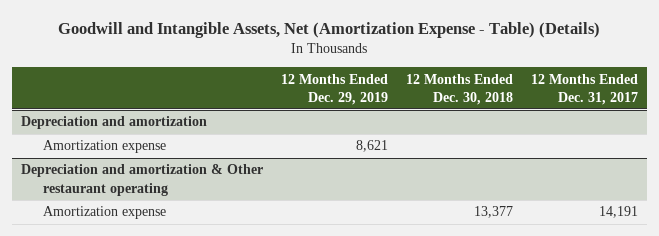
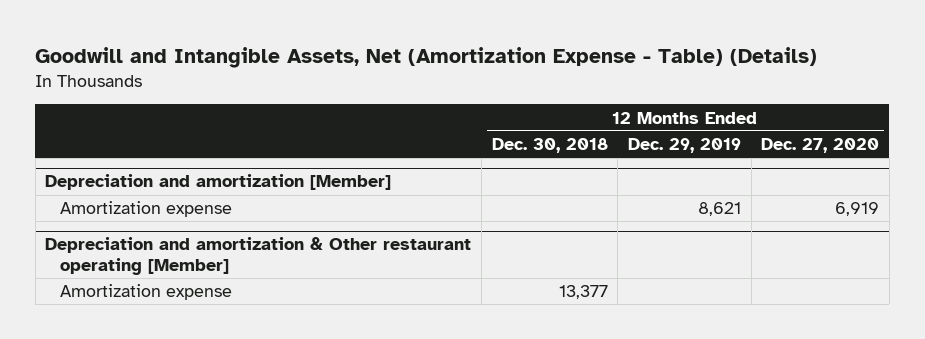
[530,73,638,105] 12 Months Ended Dec. 31, 2017 -> none
none -> [761,137,880,153] Dec. 27, 2020
[20,116,207,130] Depreciation and amortization -> [45,174,392,191] Depreciation and amortization [Member]
[20,164,263,196] Depreciation and amortization & Other restaurant operating -> [45,237,472,275] Depreciation and amortization & Other restaurant operating [Member]

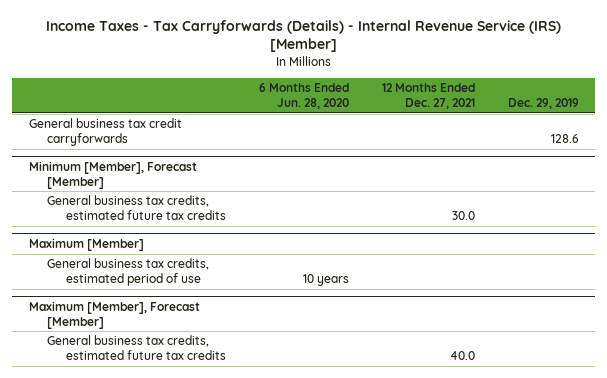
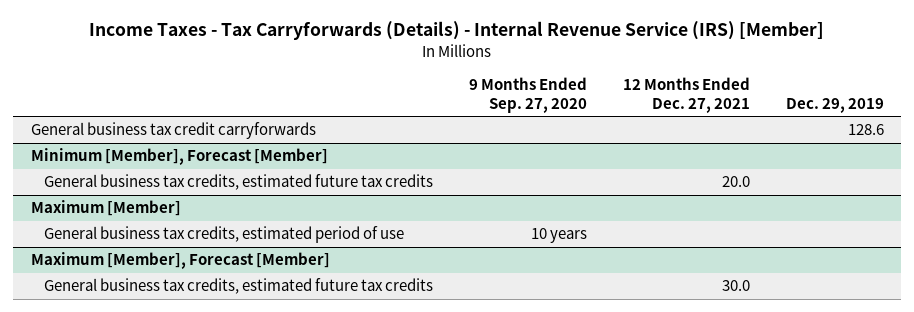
[258,83,349,109] 6 Months Ended Jun. 28, 2020 -> none
none -> [468,77,587,113] 9 Months Ended Sep. 27, 2020
[451,211,475,221] 30.0 -> [721,176,750,188] 20.0
[449,351,475,361] 40.0 -> [721,280,750,292] 30.0

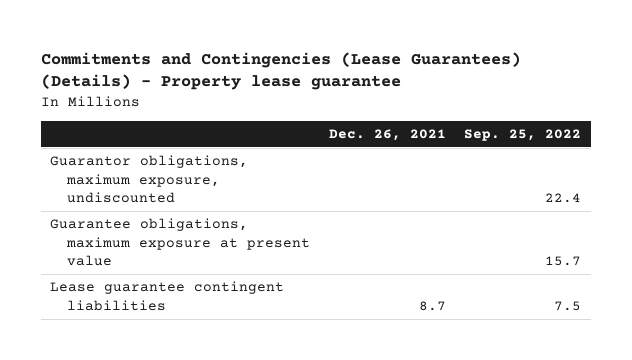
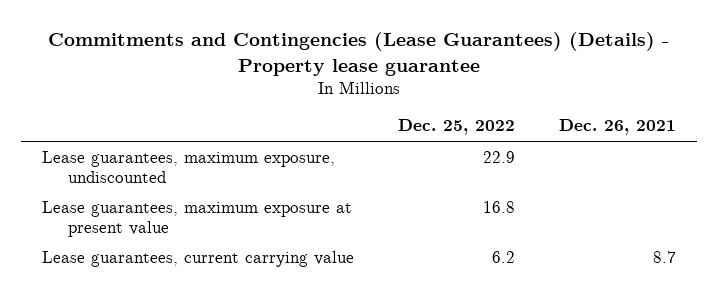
[464,128,582,141] Sep. 25, 2022 -> none
none -> [398,119,516,136] Dec. 25, 2022
[50,155,249,204] Guarantor obligations, maximum exposure, undiscounted -> [42,151,336,183] Lease guarantees, maximum exposure, undiscounted
[50,218,311,267] Guarantee obligations, maximum exposure at present value -> [42,201,353,237] Lease guarantees, maximum exposure at present value
[50,281,285,311] Lease guarantee contingent liabilities -> [42,251,355,268] Lease guarantees, current carrying value

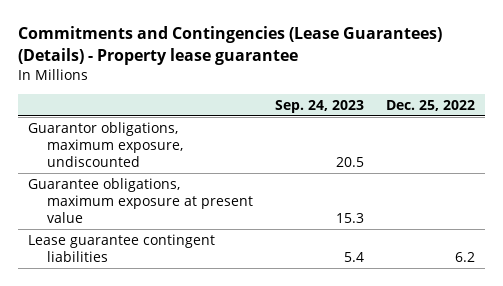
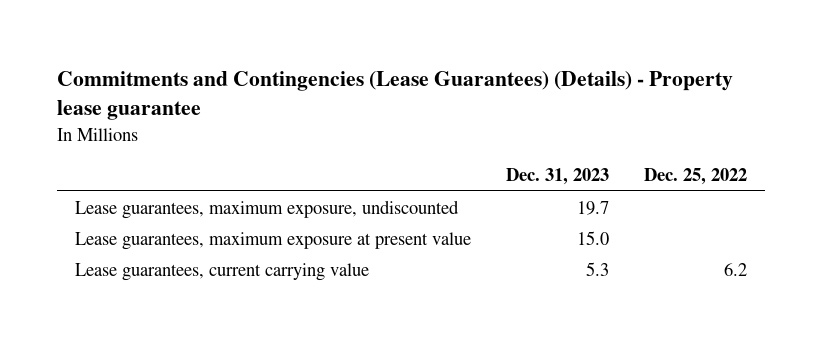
[275,99,365,113] Sep. 24, 2023 -> none
none -> [506,168,610,186] Dec. 31, 2023
[28,121,184,168] Guarantor obligations, maximum exposure, undiscounted -> [74,199,459,219] Lease guarantees, maximum exposure, undiscounted
[28,177,254,224] Guarantee obligations, maximum exposure at present value -> [74,231,471,250] Lease guarantees, maximum exposure at present value
[28,233,216,263] Lease guarantee contingent liabilities -> [74,262,369,281] Lease guarantees, current carrying value

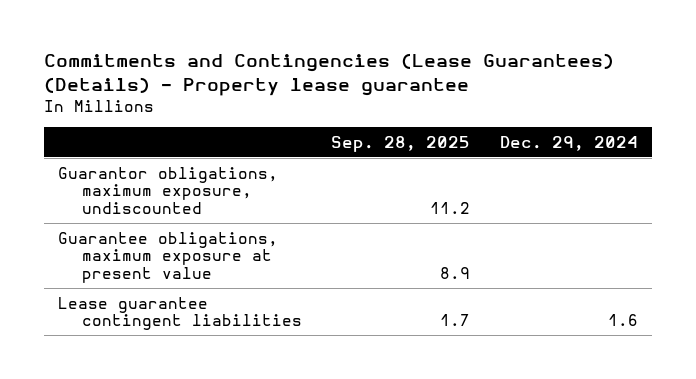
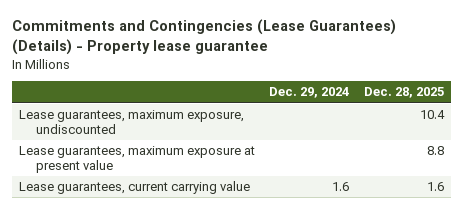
[331,135,471,152] Sep. 28, 2025 -> none
none -> [363,87,444,99] Dec. 28, 2025
[58,166,279,214] Guarantor obligations, maximum exposure, undiscounted -> [18,110,244,135] Lease guarantees, maximum exposure, undiscounted
[58,231,279,283] Guarantee obligations, maximum exposure at present value -> [18,146,255,174] Lease guarantees, maximum exposure at present value
[58,296,302,331] Lease guarantee contingent liabilities -> [18,181,250,195] Lease guarantees, current carrying value

